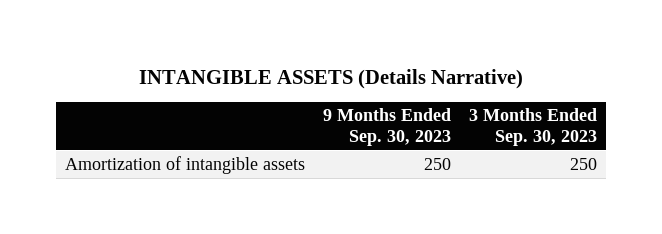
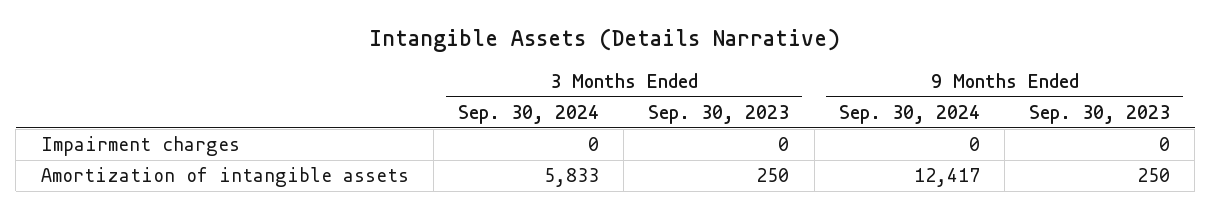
[139,68,524,89] INTANGIBLE ASSETS (Details Narrative) -> [369,28,841,53] Intangible Assets (Details Narrative)
none -> [457,104,599,124] Sep. 30, 2024
none -> [838,104,980,124] Sep. 30, 2024
none -> [40,136,240,157] Impairment charges

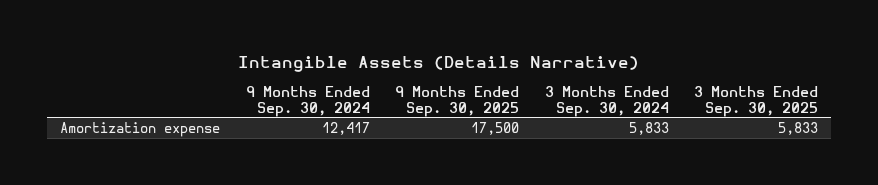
[648,104,790,124] Sep. 30, 2023 -> none
[1029,104,1171,124] Sep. 30, 2023 -> none
none -> [395,85,520,117] 9 Months Ended Sep. 30, 2025
none -> [694,85,819,117] 3 Months Ended Sep. 30, 2025
[40,136,240,157] Impairment charges -> none
[40,167,409,188] Amortization of intangible assets -> [60,121,221,137] Amortization expense

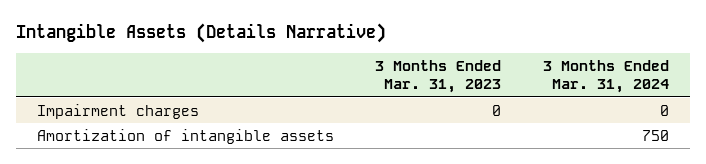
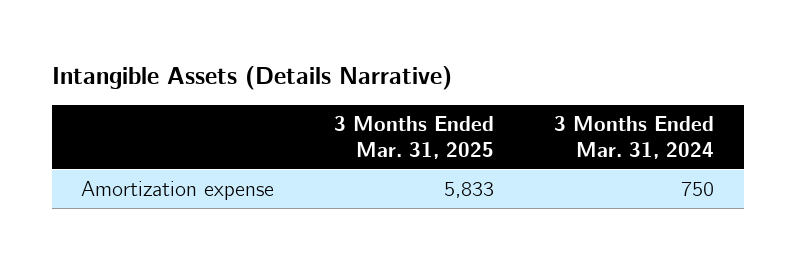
[375,59,502,94] 3 Months Ended Mar. 31, 2023 -> none
none -> [334,116,495,159] 3 Months Ended Mar. 31, 2025
[36,103,199,119] Impairment charges -> none
[36,128,334,144] Amortization of intangible assets -> [81,181,275,201] Amortization expense

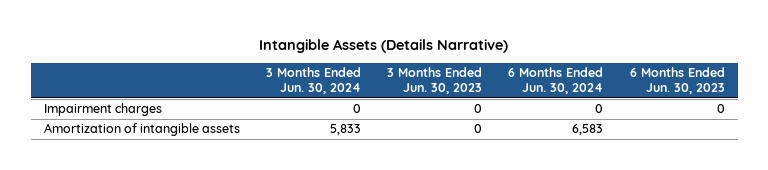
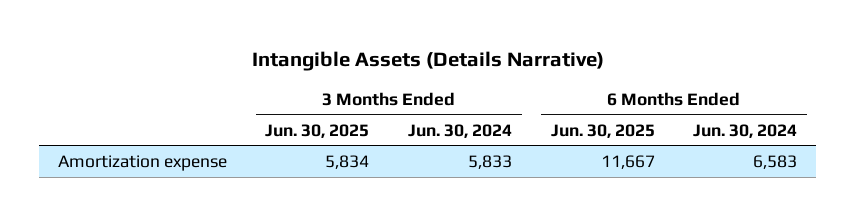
[387,67,483,95] 3 Months Ended Jun. 30, 2023 -> none
[629,67,725,95] 6 Months Ended Jun. 30, 2023 -> none
none -> [265,123,370,138] Jun. 30, 2025
none -> [550,123,655,138] Jun. 30, 2025
[43,103,162,117] Impairment charges -> none
[43,123,240,137] Amortization of intangible assets -> [57,155,227,172] Amortization expense

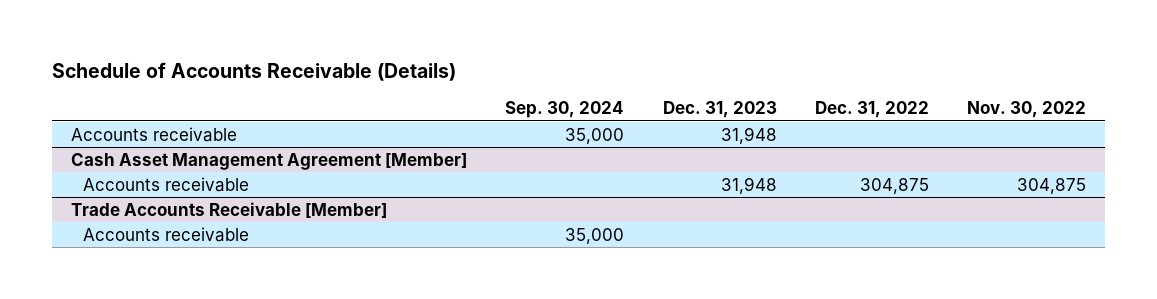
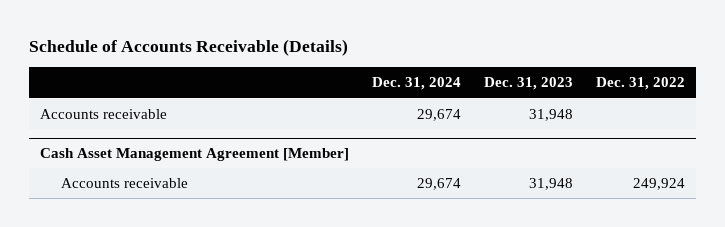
[505,101,625,119] Sep. 30, 2024 -> none
[967,101,1087,119] Nov. 30, 2022 -> none
none -> [372,77,462,91] Dec. 31, 2024
[70,201,387,218] Trade Accounts Receivable [Member] -> none
[83,226,250,242] Accounts receivable -> none
[859,177,929,194] 304,875 -> [632,177,685,190] 249,924

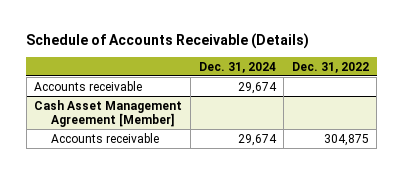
[483,77,573,91] Dec. 31, 2023 -> none
[632,177,685,190] 249,924 -> [323,133,369,146] 304,875

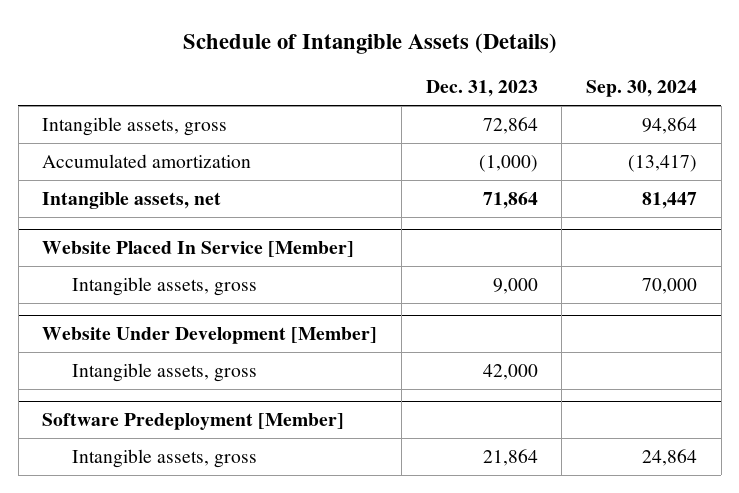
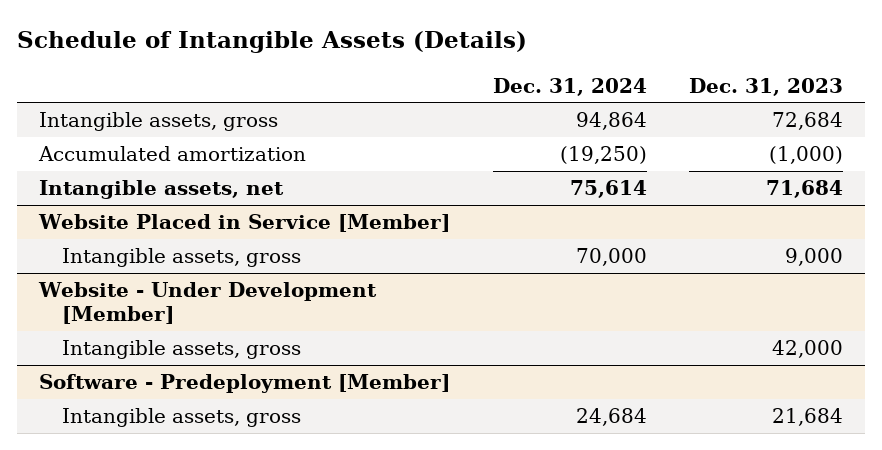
[585,80,697,98] Sep. 30, 2024 -> none
none -> [492,77,647,96] Dec. 31, 2024
[482,116,538,134] 72,864 -> [772,112,844,131] 72,684
[482,191,538,209] 71,864 -> [766,180,844,199] 71,684
[42,241,355,258] Website Placed In Service [Member] -> [37,214,450,233] Website Placed in Service [Member]
[42,327,378,345] Website Under Development [Member] -> [37,282,377,325] Website - Under Development [Member]
[42,413,345,431] Software Predeployment [Member] -> [38,374,450,394] Software - Predeployment [Member]
[482,448,538,466] 21,864 -> [772,408,844,427] 21,684

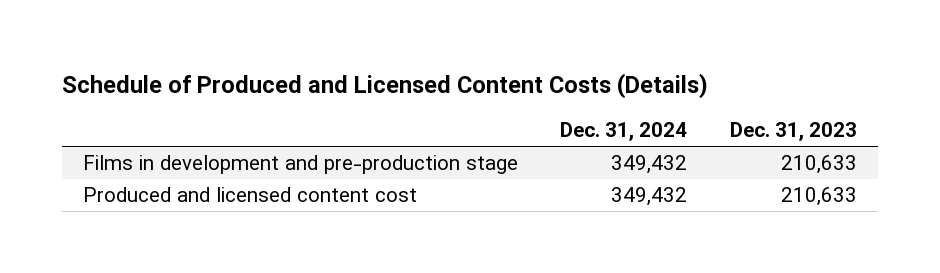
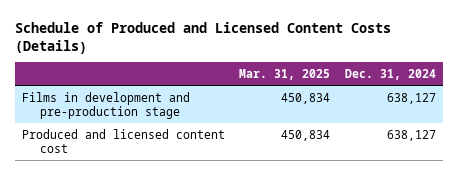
[730,122,858,142] Dec. 31, 2023 -> none
none -> [239,68,331,80] Mar. 31, 2025
[611,155,688,175] 349,432 -> [386,92,436,104] 638,127
[611,187,688,207] 349,432 -> [386,129,436,141] 638,127

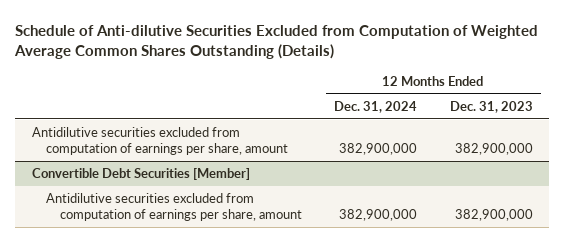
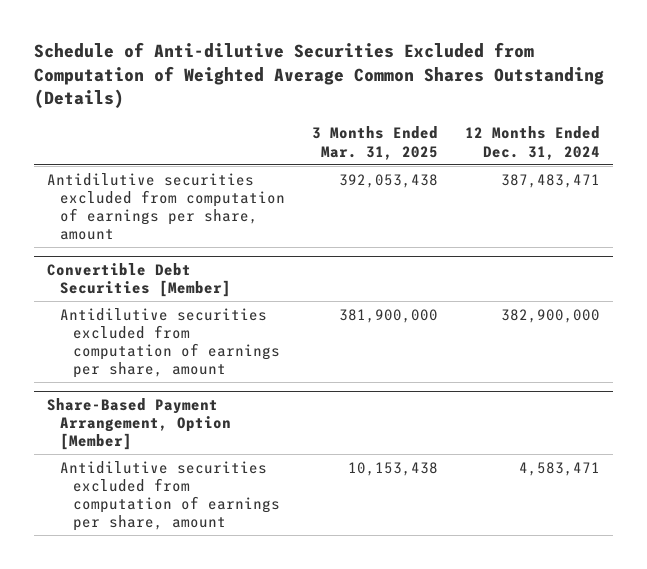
[449,100,533,113] Dec. 31, 2023 -> none
none -> [311,126,438,160] 3 Months Ended Mar. 31, 2025
[339,142,418,155] 382,900,000 -> [500,173,600,188] 387,483,471
none -> [47,397,231,450] Share-Based Payment Arrangement, Option [Member]
none -> [59,460,280,532] Antidilutive securities excluded from computation of earnings per share, amount

